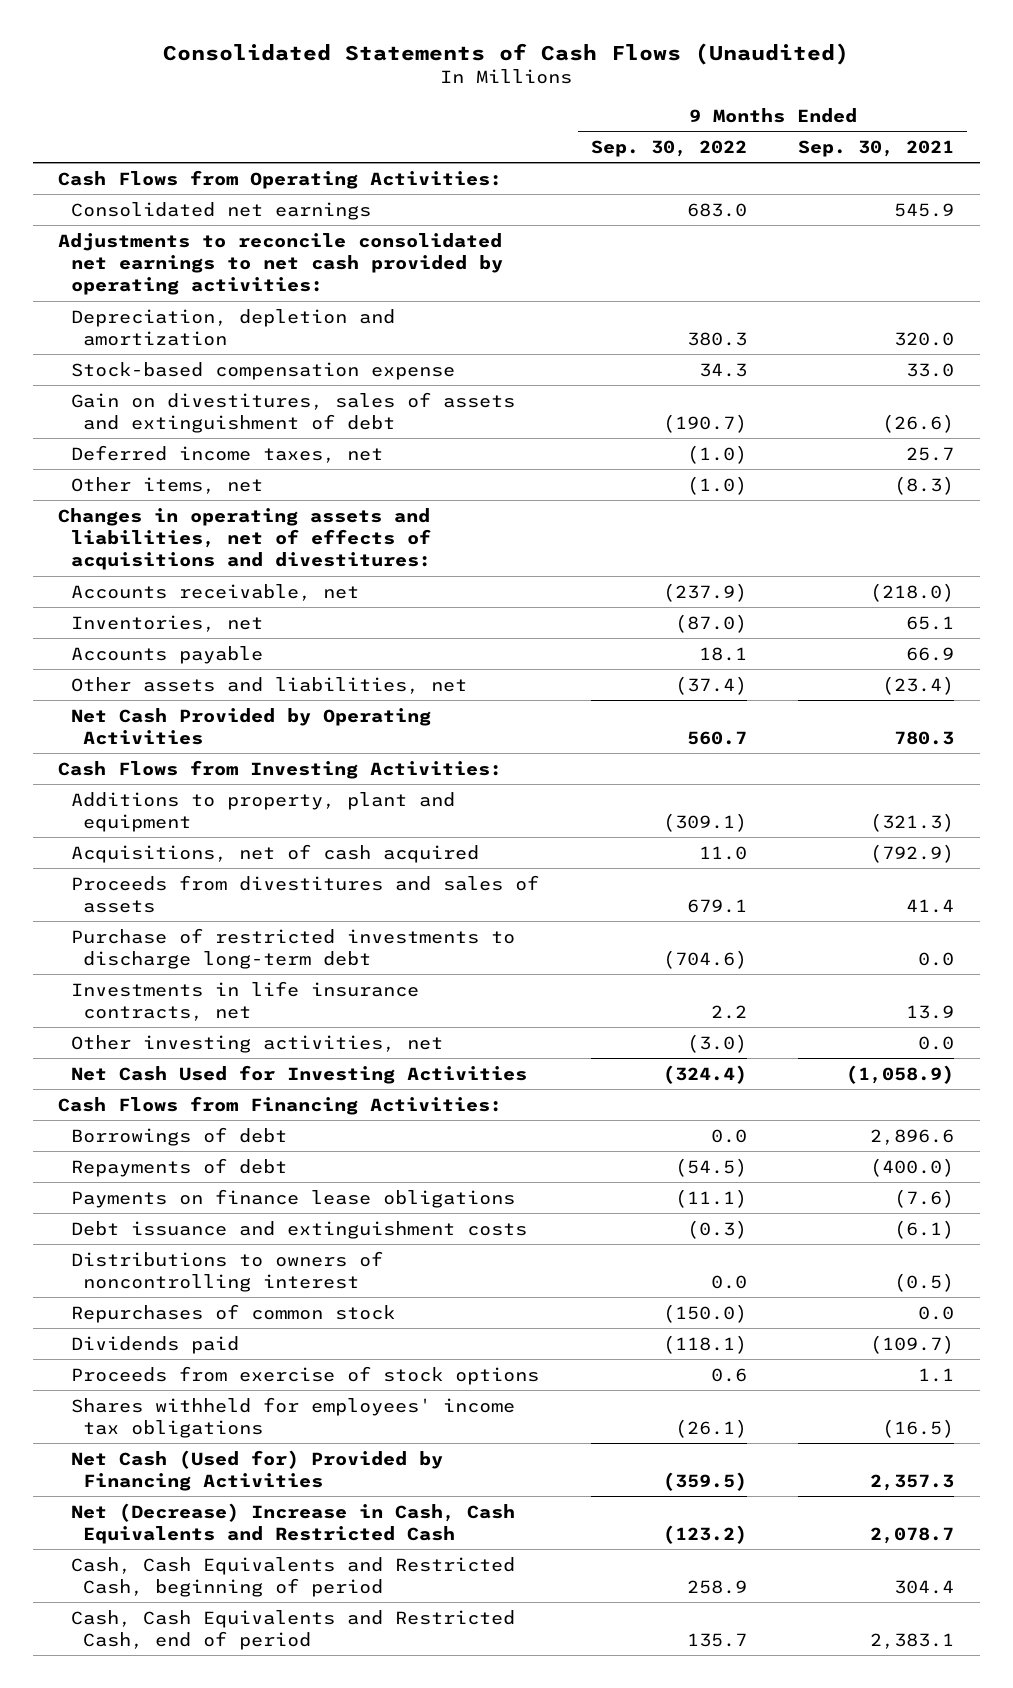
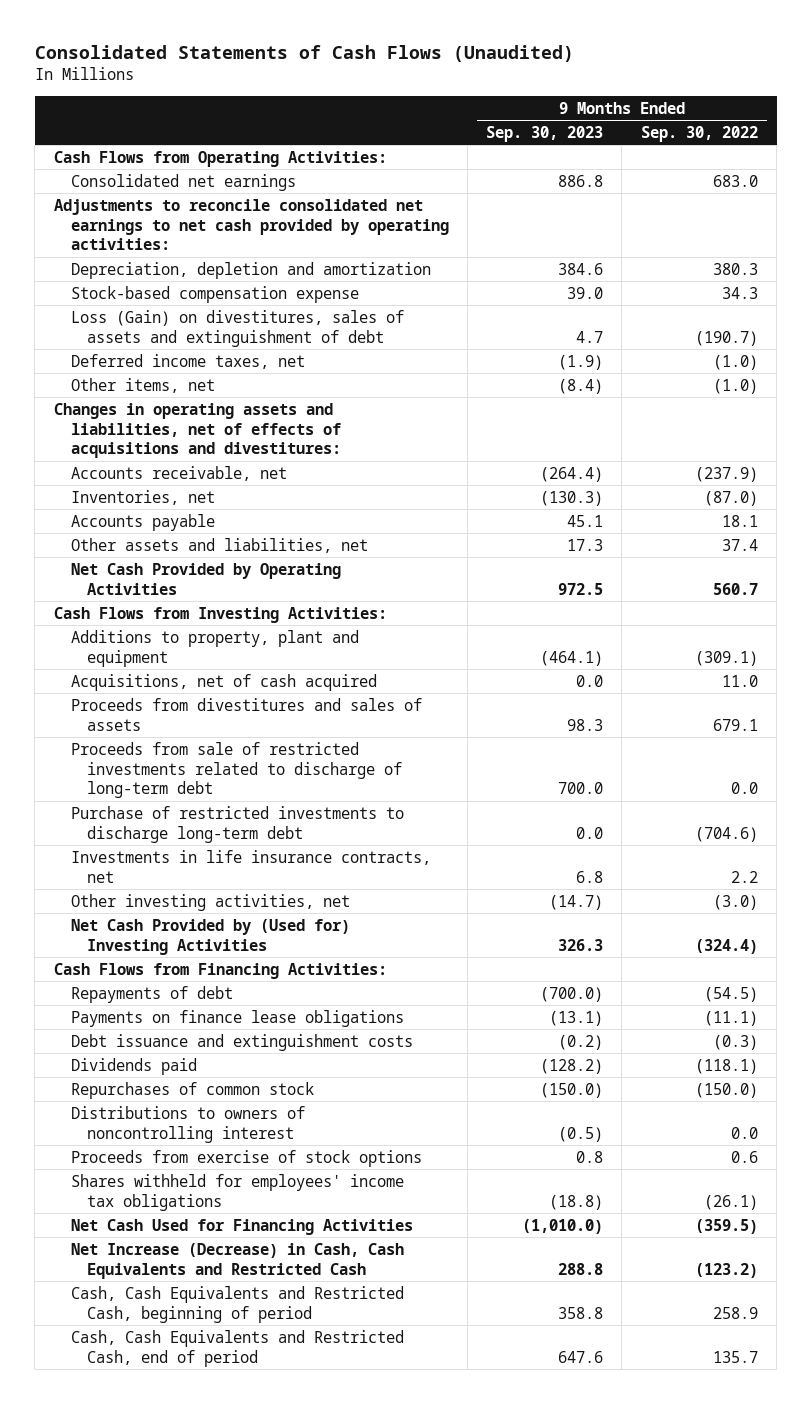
[798,139,955,157] Sep. 30, 2021 -> none
none -> [486,125,604,142] Sep. 30, 2023
[70,391,515,434] Gain on divestitures, sales of assets and extinguishment of debt -> [70,309,404,347] Loss (Gain) on divestitures, sales of assets and extinguishment of debt
[674,675,747,695] (37.4) -> [721,538,758,551] 37.4
none -> [70,741,403,799] Proceeds from sale of restricted investments related to discharge of long-term debt
[70,1064,527,1084] Net Cash Used for Investing Activities -> [70,918,350,955] Net Cash Provided by (Used for) Investing Activities
[70,1126,287,1146] Borrowings of debt -> none
[70,1303,395,1323] Repurchases of common stock -> [70,1081,314,1099] Repurchases of common stock
[70,1250,383,1293] Distributions to owners of noncontrolling interest -> [70,1105,305,1143] Distributions to owners of noncontrolling interest
[70,1449,443,1492] Net Cash (Used for) Provided by Financing Activities -> [70,1218,413,1235] Net Cash Used for Financing Activities
[70,1502,515,1545] Net (Decrease) Increase in Cash, Cash Equivalents and Restricted Cash -> [70,1242,404,1279] Net Increase (Decrease) in Cash, Cash Equivalents and Restricted Cash

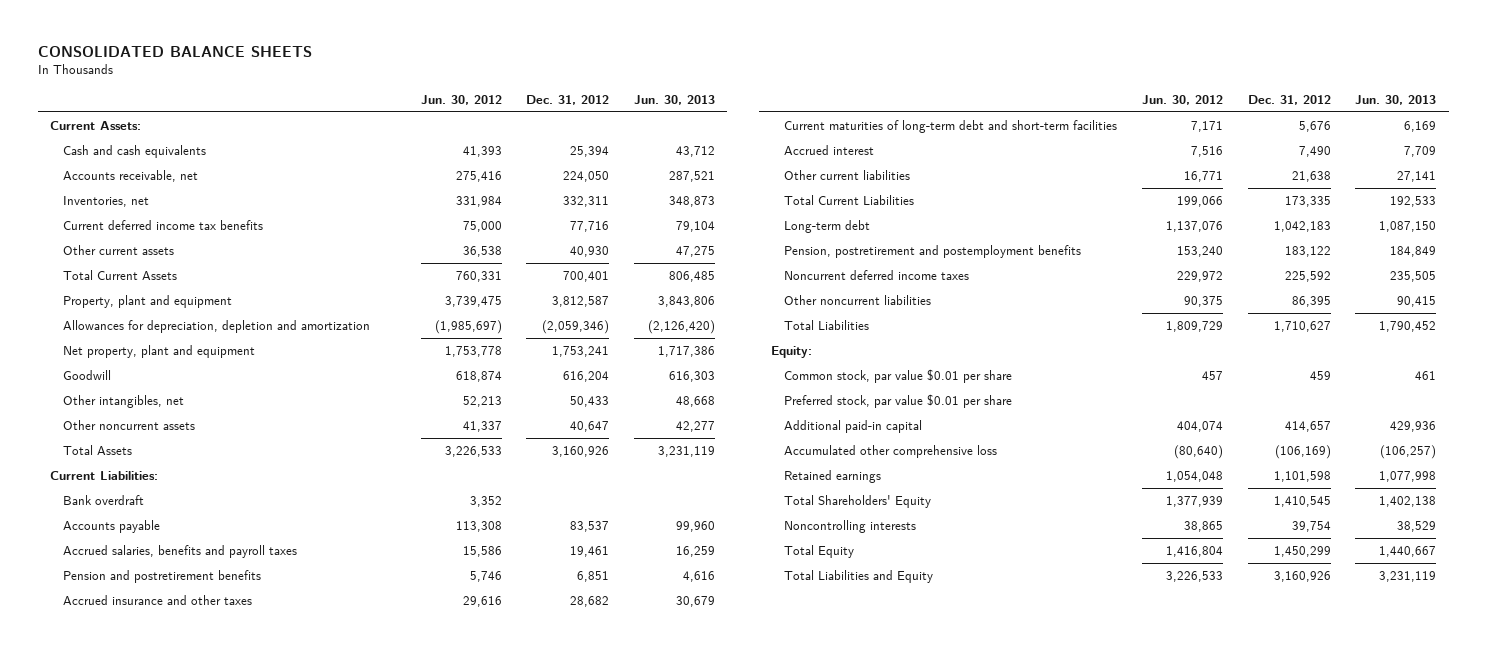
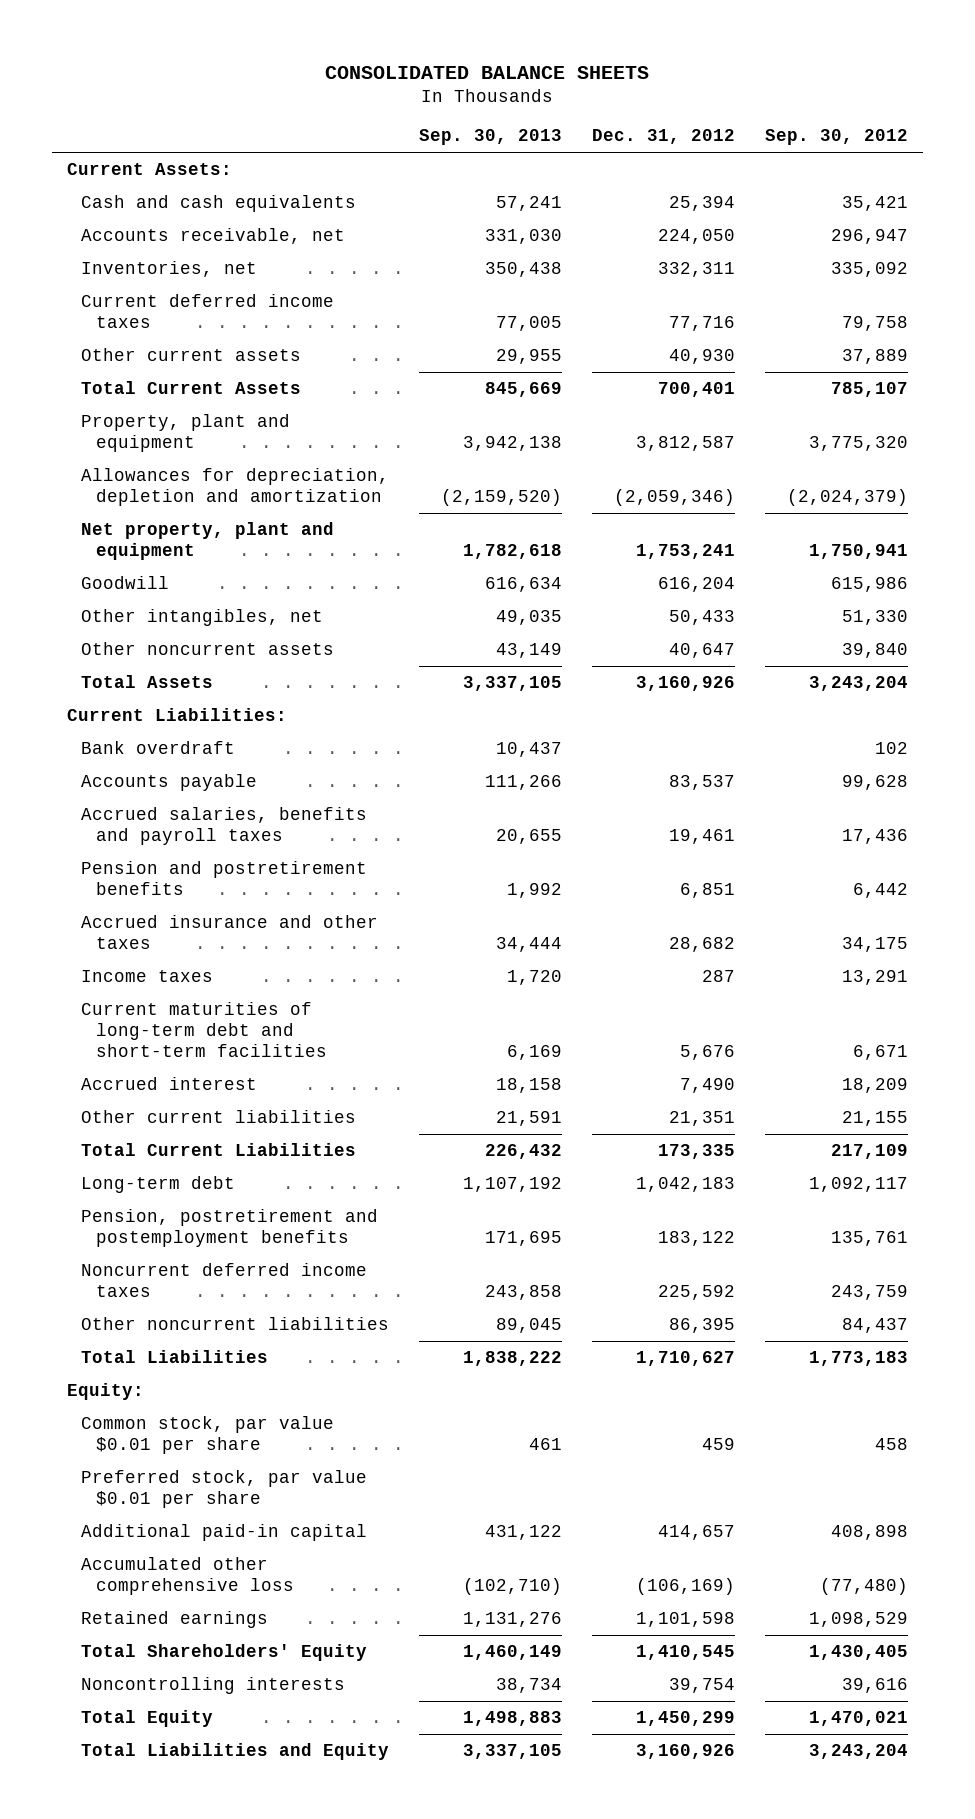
[420,94,502,105] Jun. 30, 2012 -> none
[634,94,716,105] Jun. 30, 2013 -> none
none -> [419,129,563,146] Sep. 30, 2013
none -> [765,129,909,146] Sep. 30, 2012
[63,219,264,230] Current deferred income tax benefits -> [81,294,335,329] Current deferred income taxes
none -> [81,970,214,983] Income taxes
[1291,170,1331,182] 21,638 -> [669,1111,736,1127] 21,351

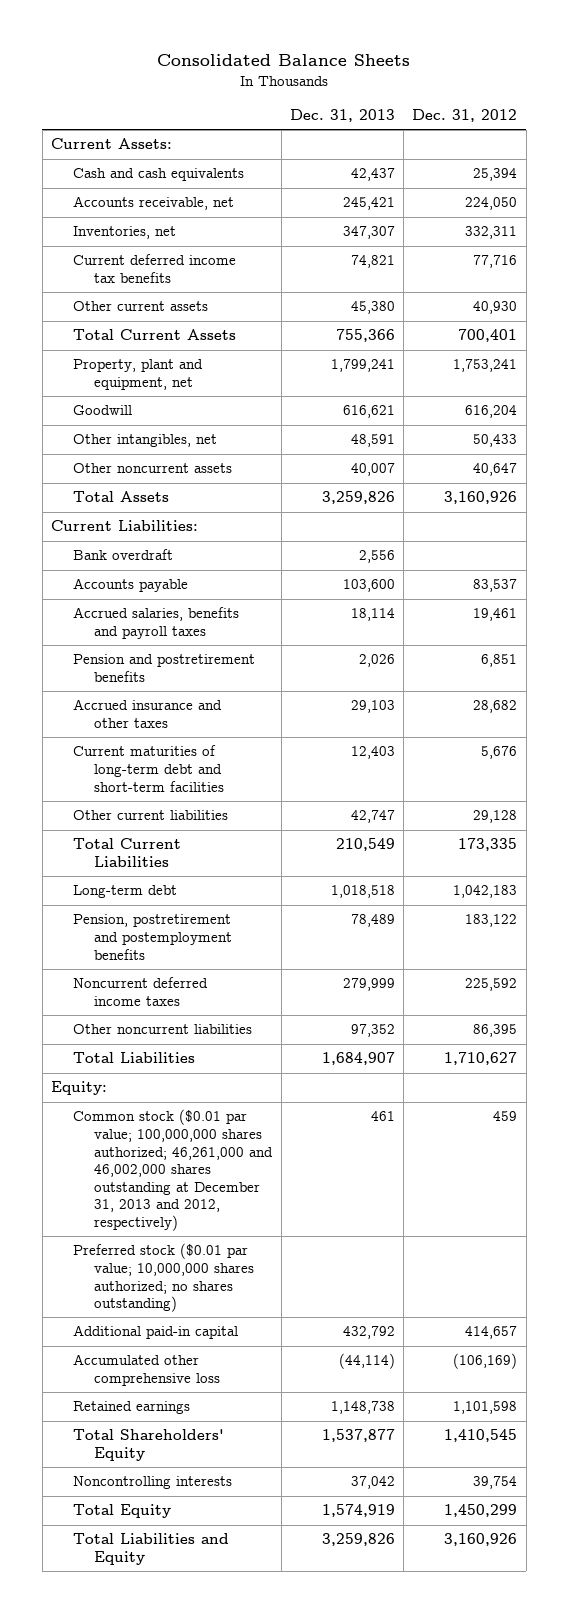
[325,65,650,79] CONSOLIDATED BALANCE SHEETS -> [157,53,411,66] Consolidated Balance Sheets
[419,129,563,146] Sep. 30, 2013 -> none
[765,129,909,146] Sep. 30, 2012 -> none
none -> [289,109,395,123] Dec. 31, 2013
[81,294,335,329] Current deferred income taxes -> [72,254,236,283] Current deferred income tax benefits
[81,414,291,453] Property, plant and equipment -> none
[81,468,390,507] Allowances for depreciation, depletion and amortization -> none
[81,522,335,561] Net property, plant and equipment -> [72,359,203,390] Property, plant and equipment, net
[81,970,214,983] Income taxes -> none
[81,1077,258,1091] Accrued interest -> none
[669,1111,736,1127] 21,351 -> [473,810,518,824] 29,128
[81,1416,335,1455] Common stock, par value $0.01 per share -> [72,1109,274,1231] Common stock ($0.01 par value; 100,000,000 shares authorized; 46,261,000 and 46,002,000 shares outstanding at December 31, 2013 and 2012, respectively)
[81,1470,368,1509] Preferred stock, par value $0.01 per share -> [72,1243,255,1313] Preferred stock ($0.01 par value; 10,000,000 shares authorized; no shares outstanding)

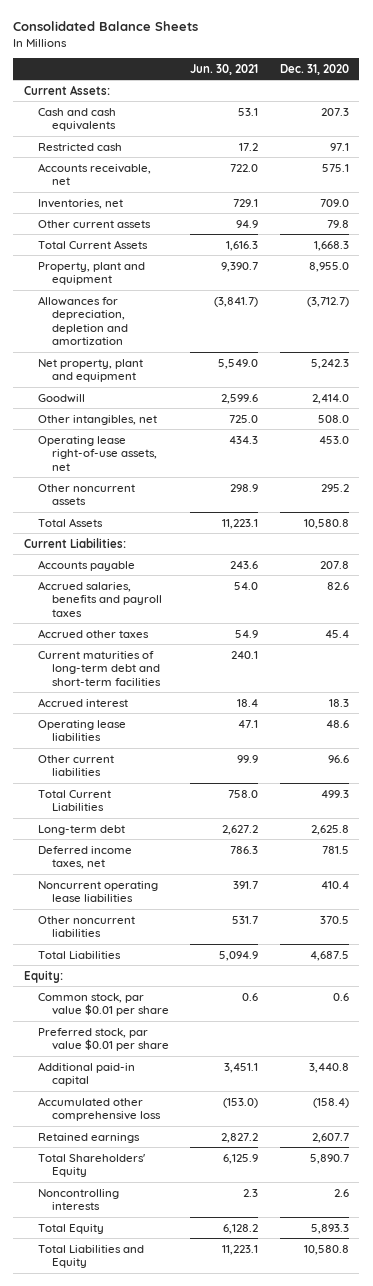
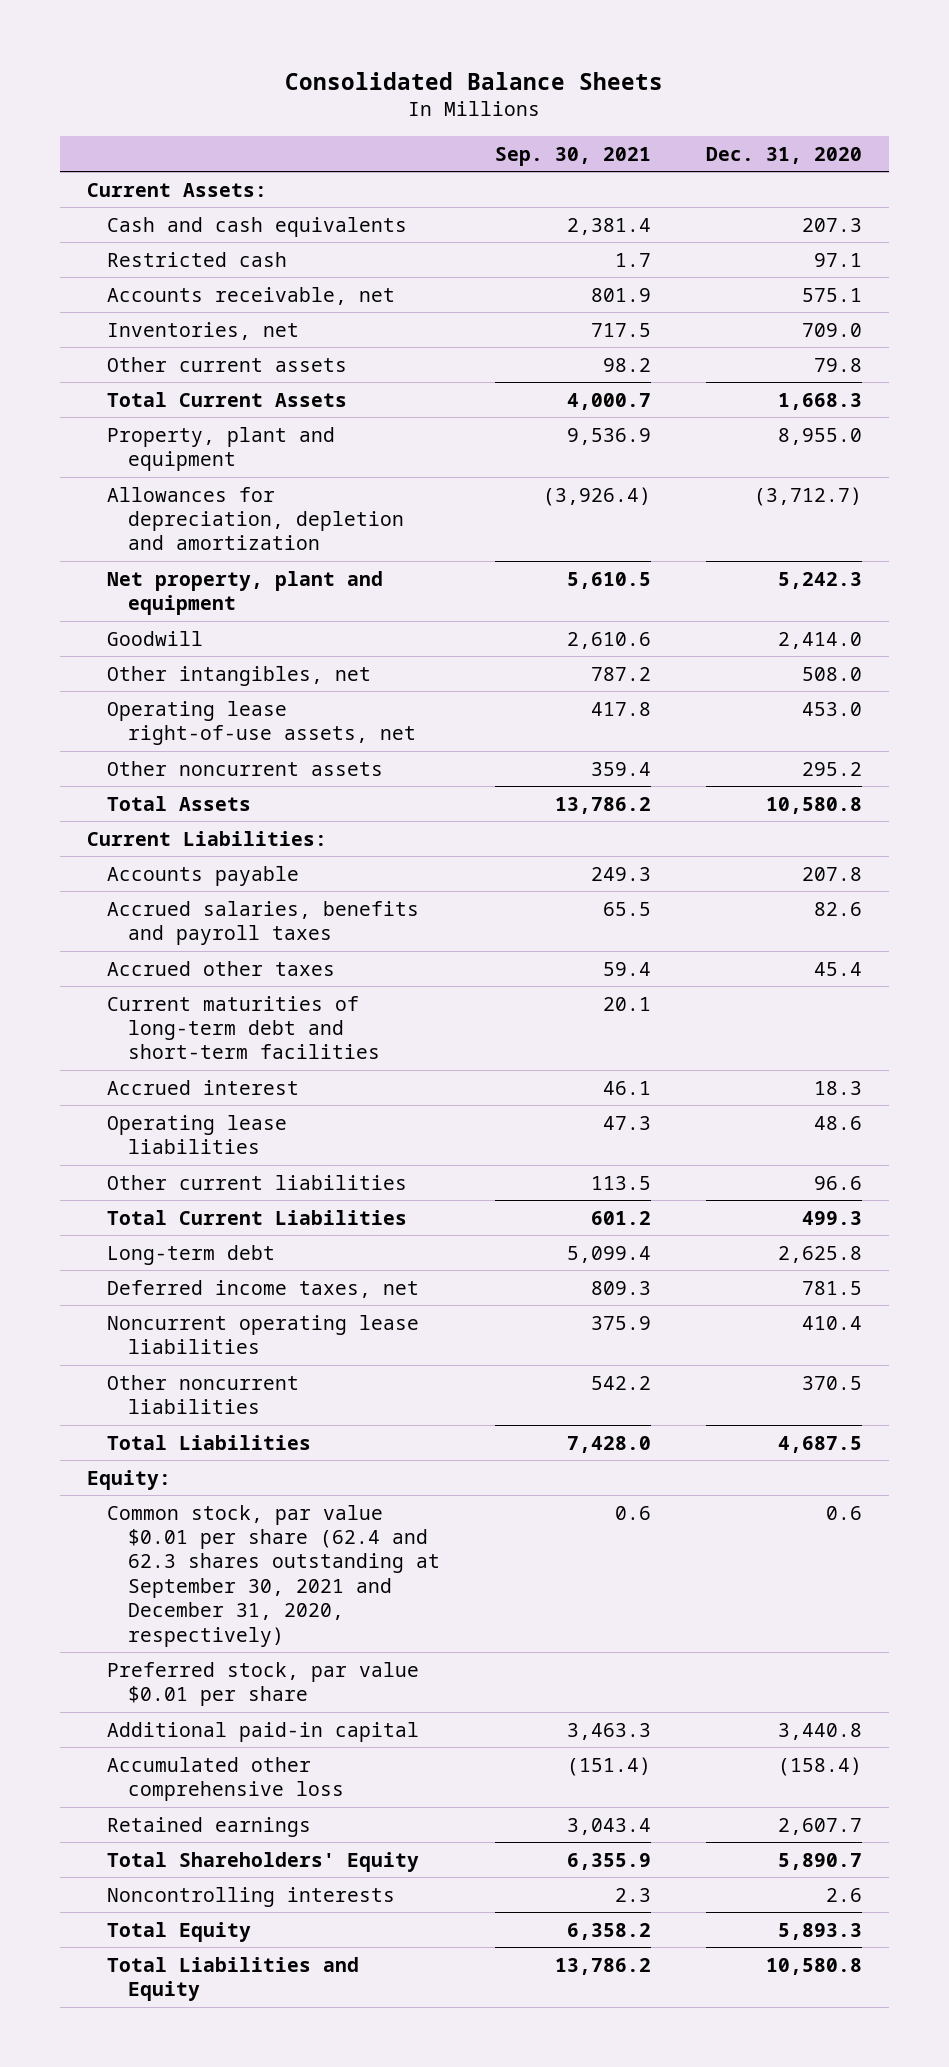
[190,63,259,75] Jun. 30, 2021 -> none
none -> [494,146,651,166] Sep. 30, 2021
[37,992,169,1017] Common stock, par value $0.01 per share -> [107,1504,440,1647] Common stock, par value $0.01 per share (62.4 and 62.3 shares outstanding at September 30, 2021 and December 31, 2020, respectively)

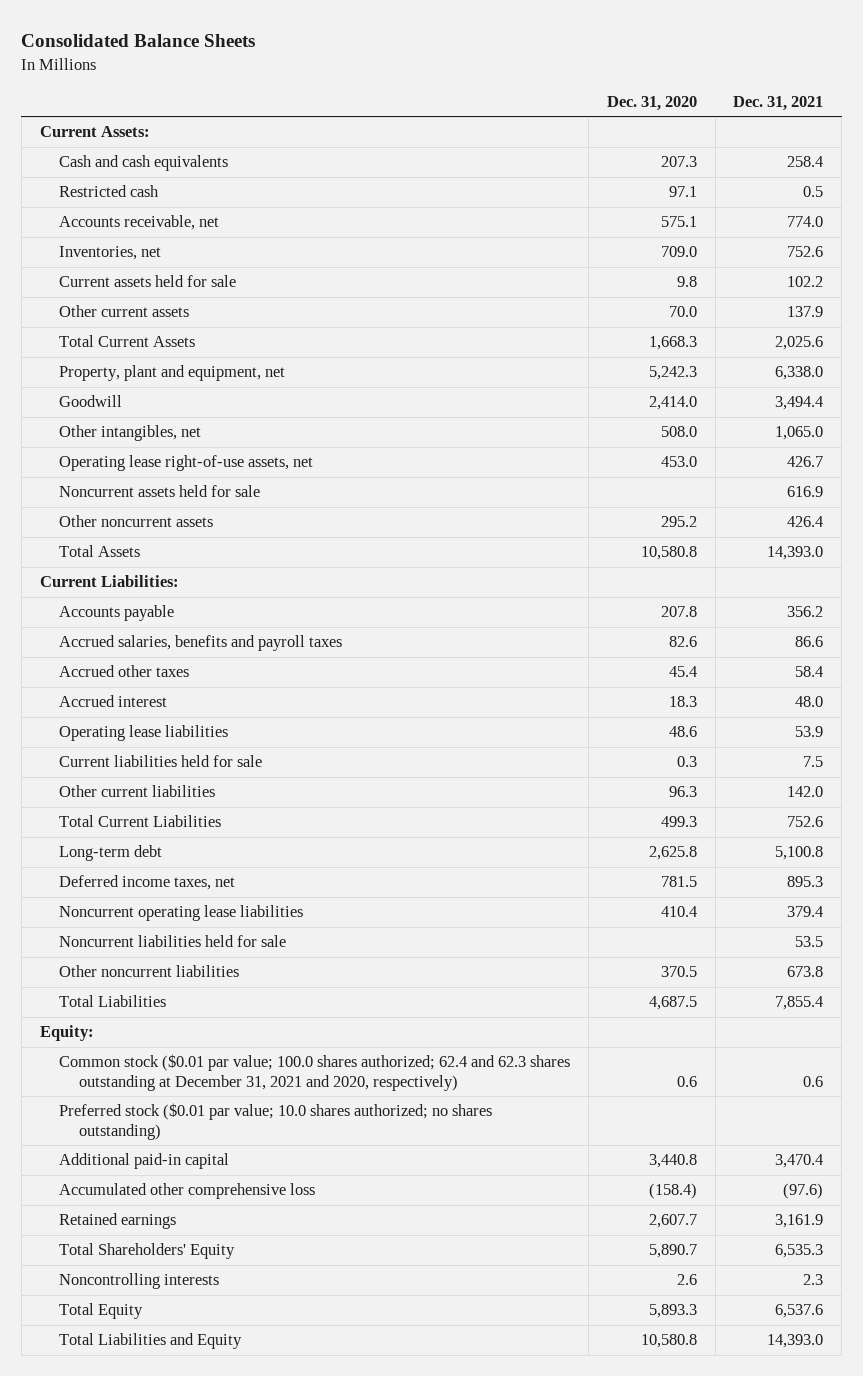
[494,146,651,166] Sep. 30, 2021 -> none
none -> [733,95,824,111] Dec. 31, 2021
none -> [59,275,237,288] Current assets held for sale
[813,357,862,372] 79.8 -> [668,306,697,318] 70.0
[107,426,336,472] Property, plant and equipment -> none
[107,486,404,551] Allowances for depreciation, depletion and amortization -> none
[107,570,384,616] Net property, plant and equipment -> [59,365,286,382] Property, plant and equipment, net
none -> [59,485,261,498] Noncurrent assets held for sale
[107,995,380,1060] Current maturities of long-term debt and short-term facilities -> none
none -> [59,755,263,768] Current liabilities held for sale
[813,1175,862,1190] 96.6 -> [668,786,697,798] 96.3
none -> [59,935,287,948] Noncurrent liabilities held for sale
[107,1504,440,1647] Common stock, par value $0.01 per share (62.4 and 62.3 shares outstanding at September 30, 2021 and December 31, 2020, respectively) -> [59,1054,571,1091] Common stock ($0.01 par value; 100.0 shares authorized; 62.4 and 62.3 shares outstanding at December 31, 2021 and 2020, respectively)
[107,1661,420,1707] Preferred stock, par value $0.01 per share -> [59,1103,493,1140] Preferred stock ($0.01 par value; 10.0 shares authorized; no shares outstanding)

